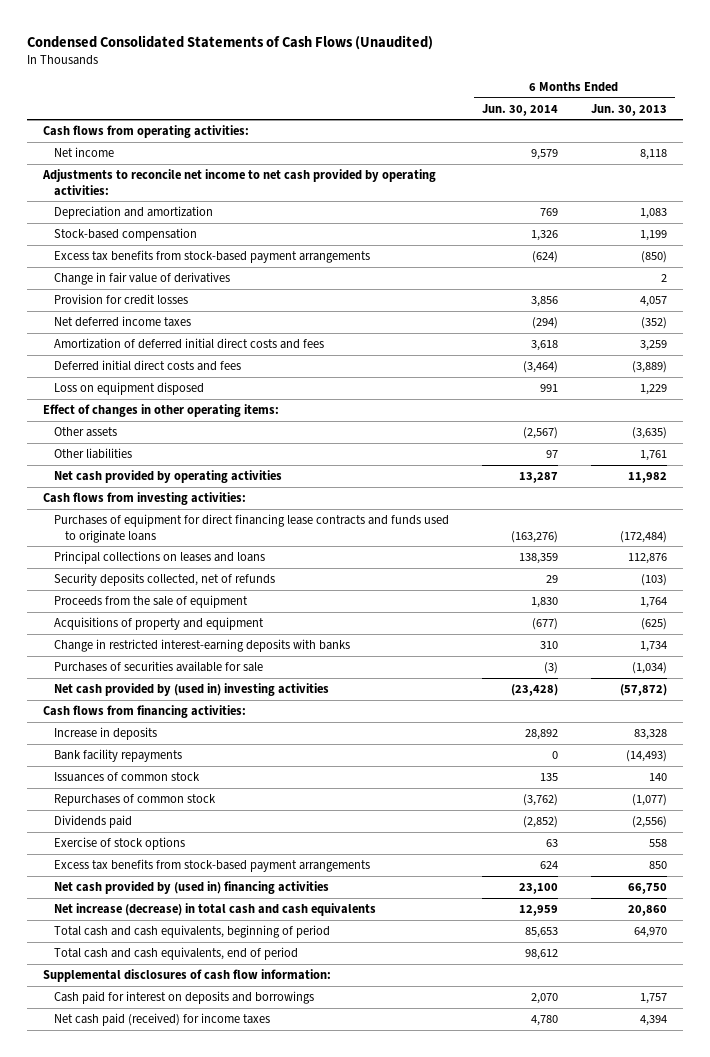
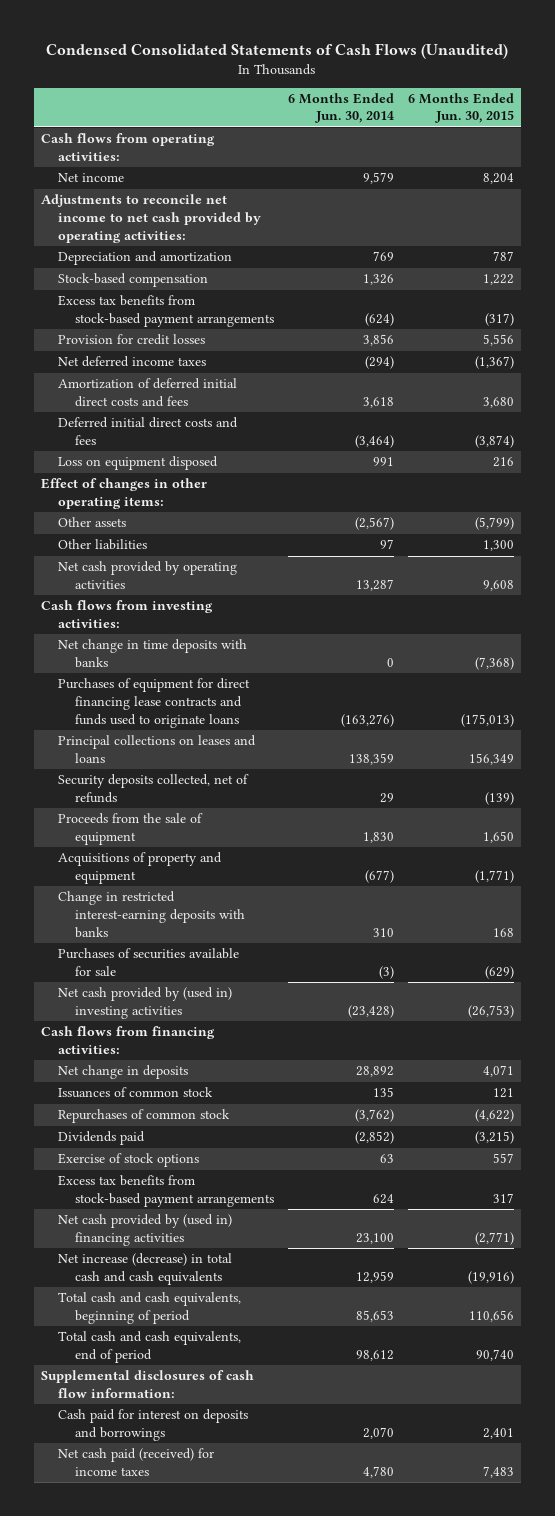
[590,103,667,116] Jun. 30, 2013 -> none
none -> [407,92,514,124] 6 Months Ended Jun. 30, 2015
[54,271,231,285] Change in fair value of derivatives -> none
none -> [57,639,247,668] Net change in time deposits with banks
[54,748,183,762] Bank facility repayments -> none
[54,726,158,740] Increase in deposits -> [57,1065,188,1080] Net change in deposits

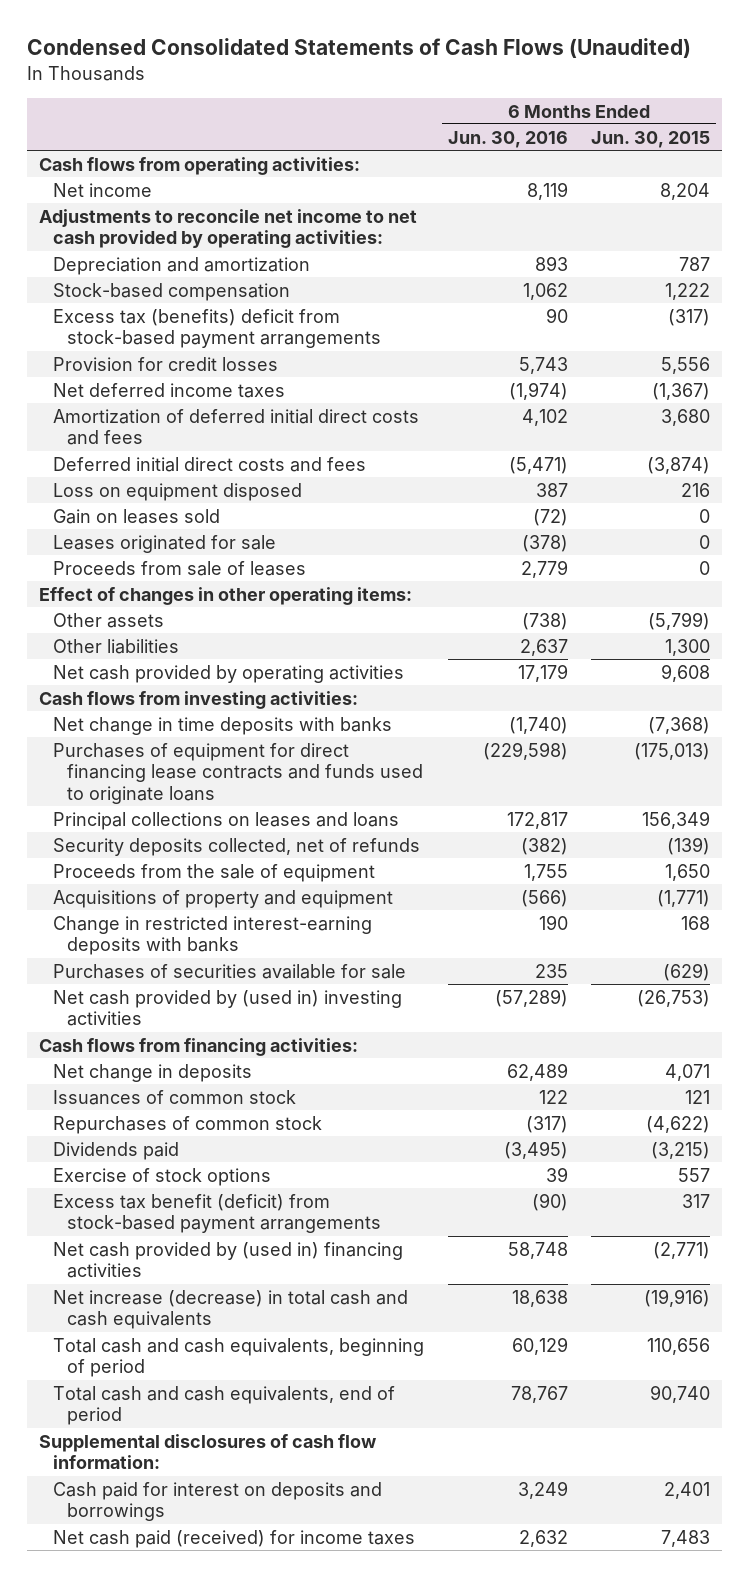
[287,92,394,124] 6 Months Ended Jun. 30, 2014 -> none
none -> [447,130,568,148] Jun. 30, 2016
[57,295,274,327] Excess tax benefits from stock-based payment arrangements -> [52,308,381,349] Excess tax (benefits) deficit from stock-based payment arrangements
none -> [52,508,220,524] Gain on leases sold
none -> [52,534,276,553] Leases originated for sale
none -> [52,560,306,576] Proceeds from sale of leases
[57,1175,274,1207] Excess tax benefits from stock-based payment arrangements -> [52,1193,381,1234] Excess tax benefit (deficit) from stock-based payment arrangements

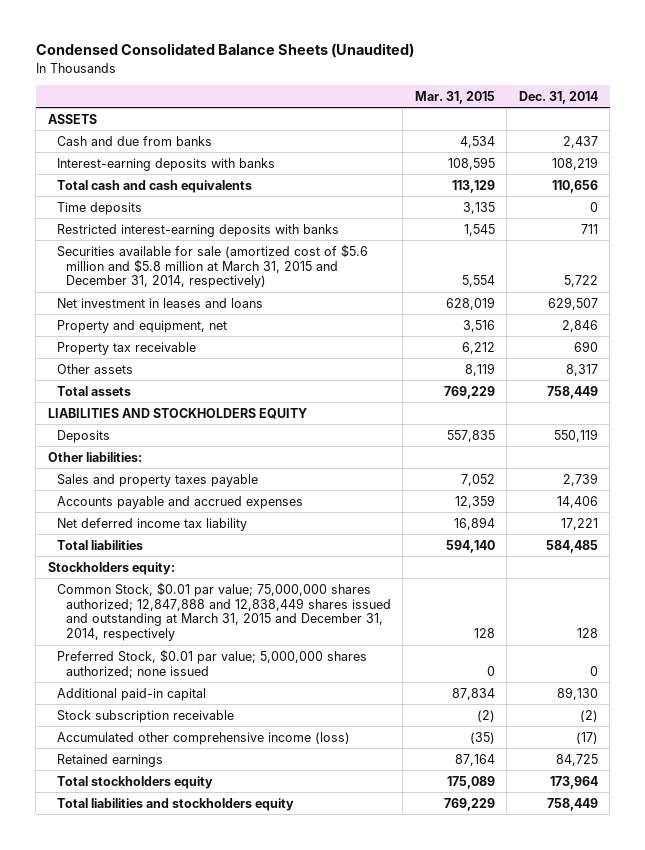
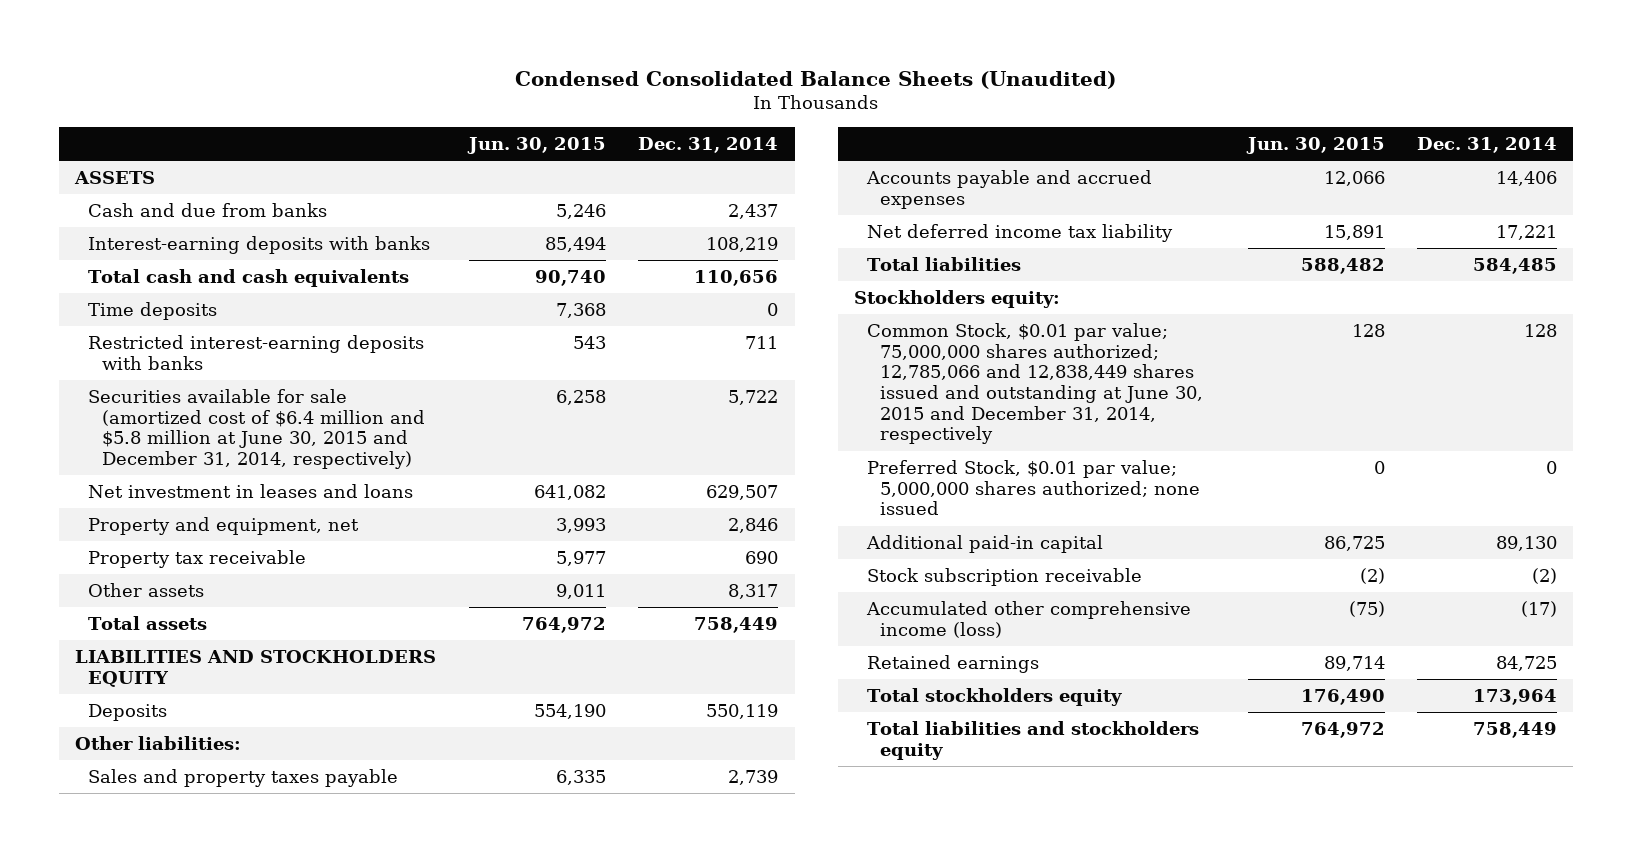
[414,90,495,104] Mar. 31, 2015 -> none
none -> [466,136,606,154] Jun. 30, 2015
[56,243,368,289] Securities available for sale (amortized cost of $5.6 million and $5.8 million at March 31, 2015 and December 31, 2014, respectively) -> [88,388,425,470] Securities available for sale (amortized cost of $6.4 million and $5.8 million at June 30, 2015 and December 31, 2014, respectively)
[56,581,391,642] Common Stock, $0.01 par value; 75,000,000 shares authorized; 12,847,888 and 12,838,449 shares issued and outstanding at March 31, 2015 and December 31, 2014, respectively -> [867,322,1204,445] Common Stock, $0.01 par value; 75,000,000 shares authorized; 12,785,066 and 12,838,449 shares issued and outstanding at June 30, 2015 and December 31, 2014, respectively

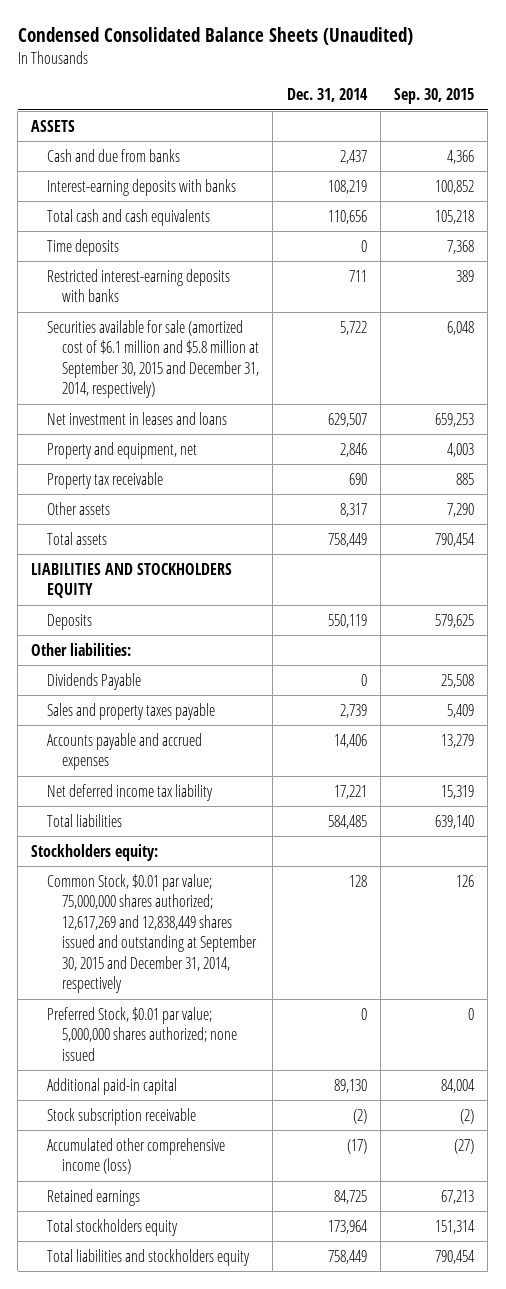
[466,136,606,154] Jun. 30, 2015 -> none
none -> [394,88,475,105] Sep. 30, 2015
[88,388,425,470] Securities available for sale (amortized cost of $6.4 million and $5.8 million at June 30, 2015 and December 31, 2014, respectively) -> [46,319,260,399] Securities available for sale (amortized cost of $6.1 million and $5.8 million at September 30, 2015 and December 31, 2014, respectively)
none -> [46,672,141,690] Dividends Payable
[867,322,1204,445] Common Stock, $0.01 par value; 75,000,000 shares authorized; 12,785,066 and 12,838,449 shares issued and outstanding at June 30, 2015 and December 31, 2014, respectively -> [46,873,258,994] Common Stock, $0.01 par value; 75,000,000 shares authorized; 12,617,269 and 12,838,449 shares issued and outstanding at September 30, 2015 and December 31, 2014, respectively

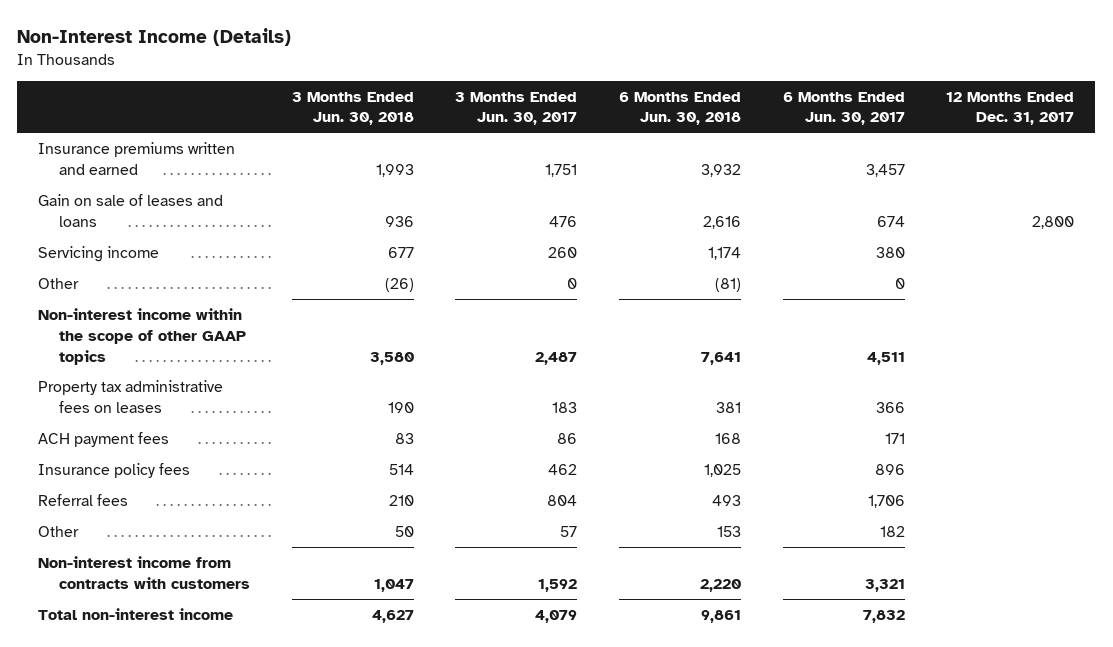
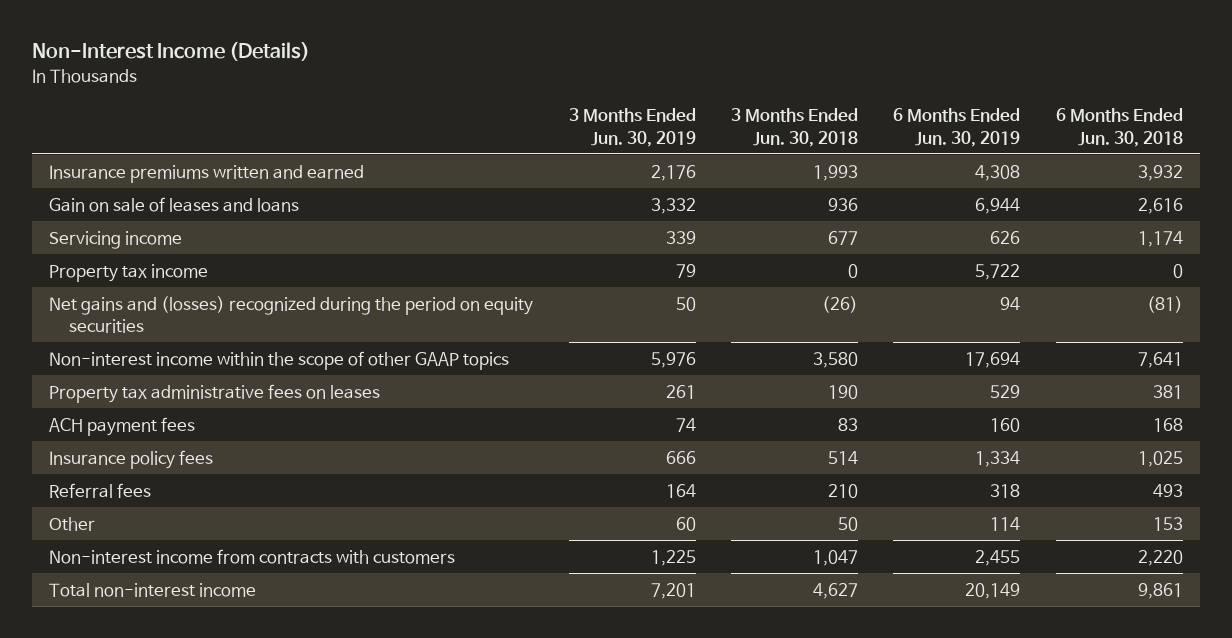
[455,91,578,126] 3 Months Ended Jun. 30, 2017 -> none
[782,91,905,126] 6 Months Ended Jun. 30, 2017 -> none
[946,91,1075,126] 12 Months Ended Dec. 31, 2017 -> none
none -> [568,108,696,147] 3 Months Ended Jun. 30, 2019
none -> [893,108,1021,147] 6 Months Ended Jun. 30, 2019
none -> [49,263,209,282] Property tax income
[38,277,80,289] Other -> [49,295,534,333] Net gains and (losses) recognized during the period on equity securities

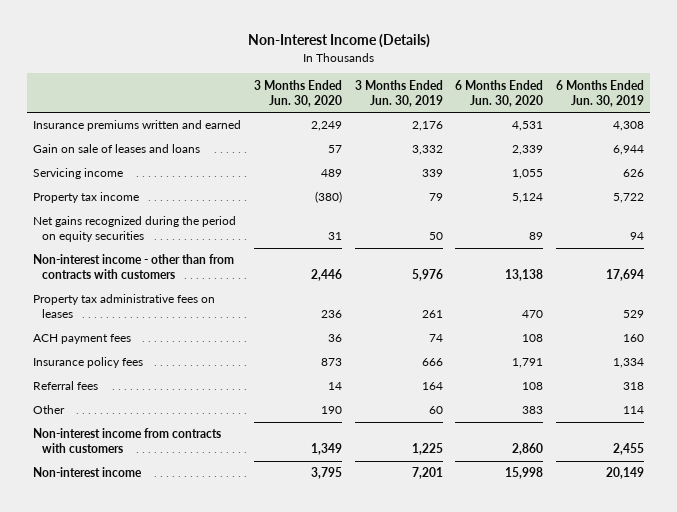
[730,108,858,147] 3 Months Ended Jun. 30, 2018 -> none
[1055,108,1183,147] 6 Months Ended Jun. 30, 2018 -> none
none -> [253,79,342,107] 3 Months Ended Jun. 30, 2020
none -> [455,79,544,107] 6 Months Ended Jun. 30, 2020
[49,295,534,333] Net gains and (losses) recognized during the period on equity securities -> [33,216,237,243] Net gains recognized during the period on equity securities
[49,350,510,370] Non-interest income within the scope of other GAAP topics -> [33,254,235,280] Non-interest income - other than from contracts with customers
[49,582,257,597] Total non-interest income -> [33,467,143,478] Non-interest income

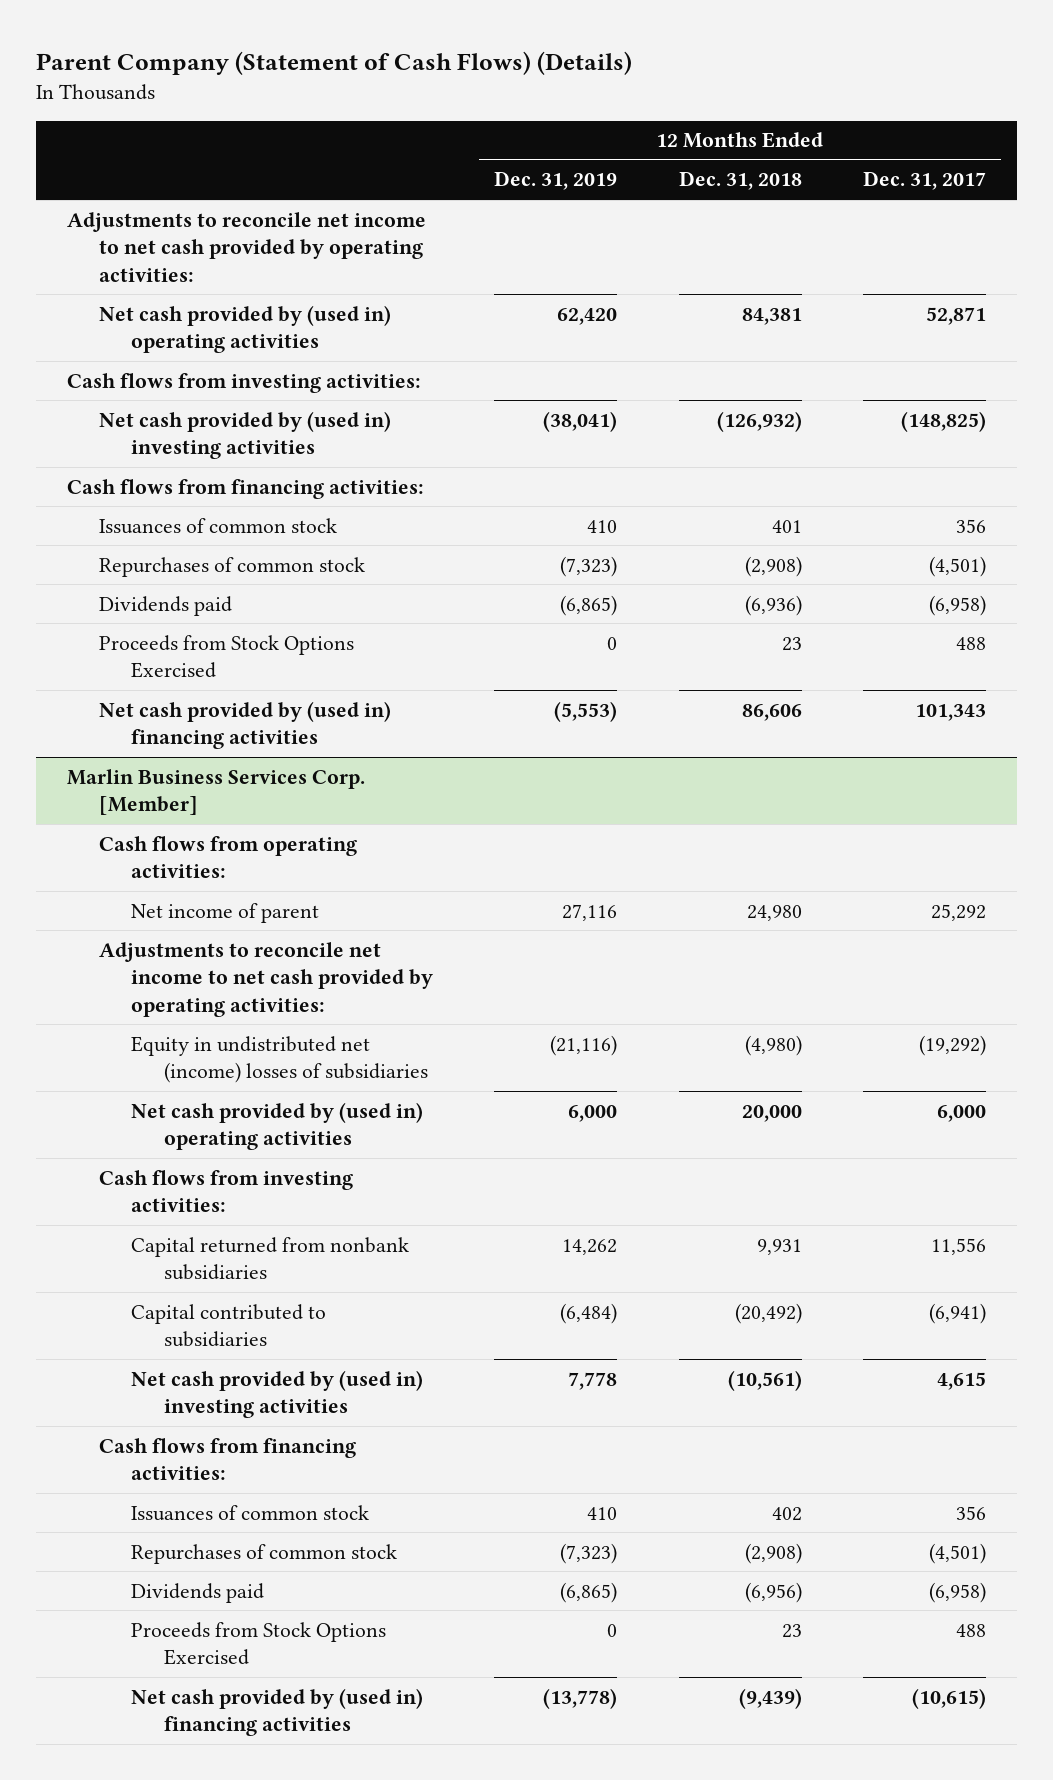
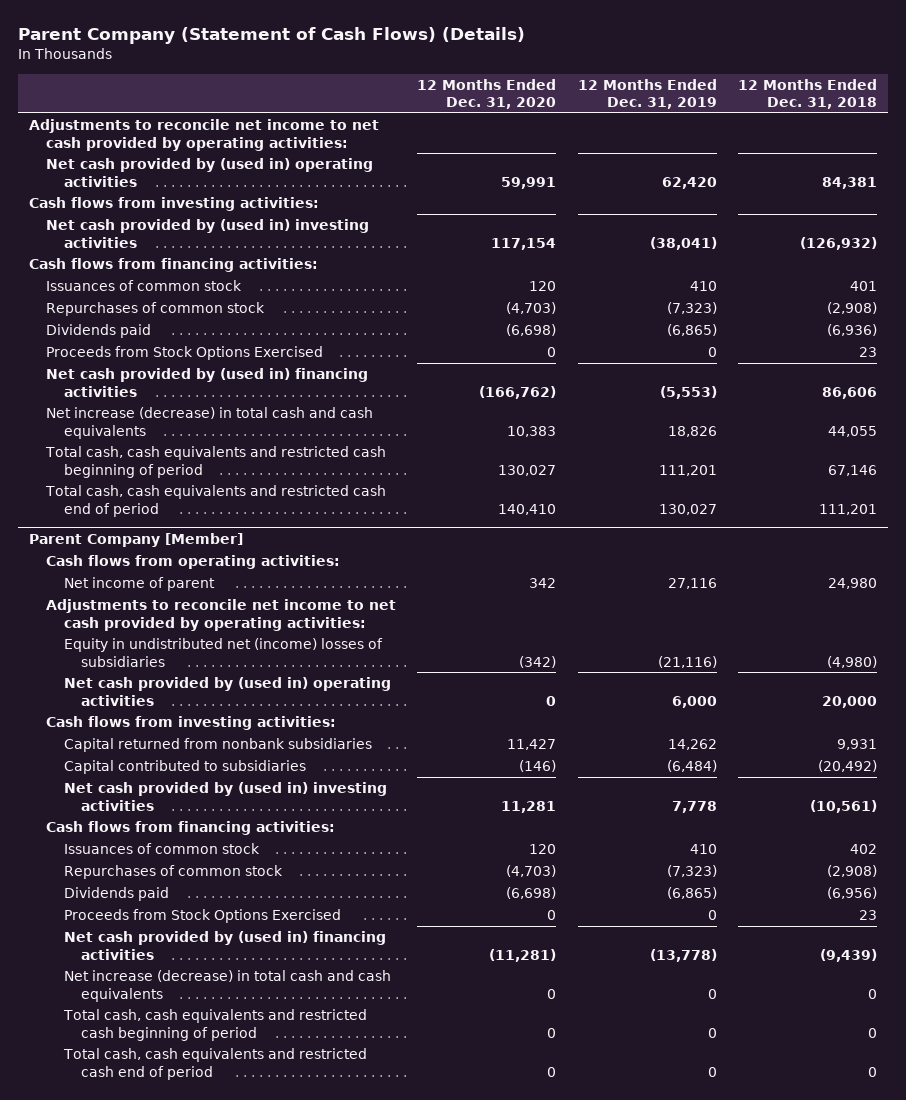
[862,171,986,191] Dec. 31, 2017 -> none
none -> [417,78,557,110] 12 Months Ended Dec. 31, 2020
[66,768,365,816] Marlin Business Services Corp. [Member] -> none
none -> [46,407,374,439] Net increase (decrease) in total cash and cash equivalents
none -> [45,446,387,478] Total cash, cash equivalents and restricted cash beginning of period
none -> [45,485,387,517] Total cash, cash equivalents and restricted cash end of period
none -> [28,532,243,547] Parent Company [Member]
none -> [63,970,391,1002] Net increase (decrease) in total cash and cash equivalents
none -> [62,1009,367,1041] Total cash, cash equivalents and restricted cash beginning of period
none -> [62,1048,367,1080] Total cash, cash equivalents and restricted cash end of period

